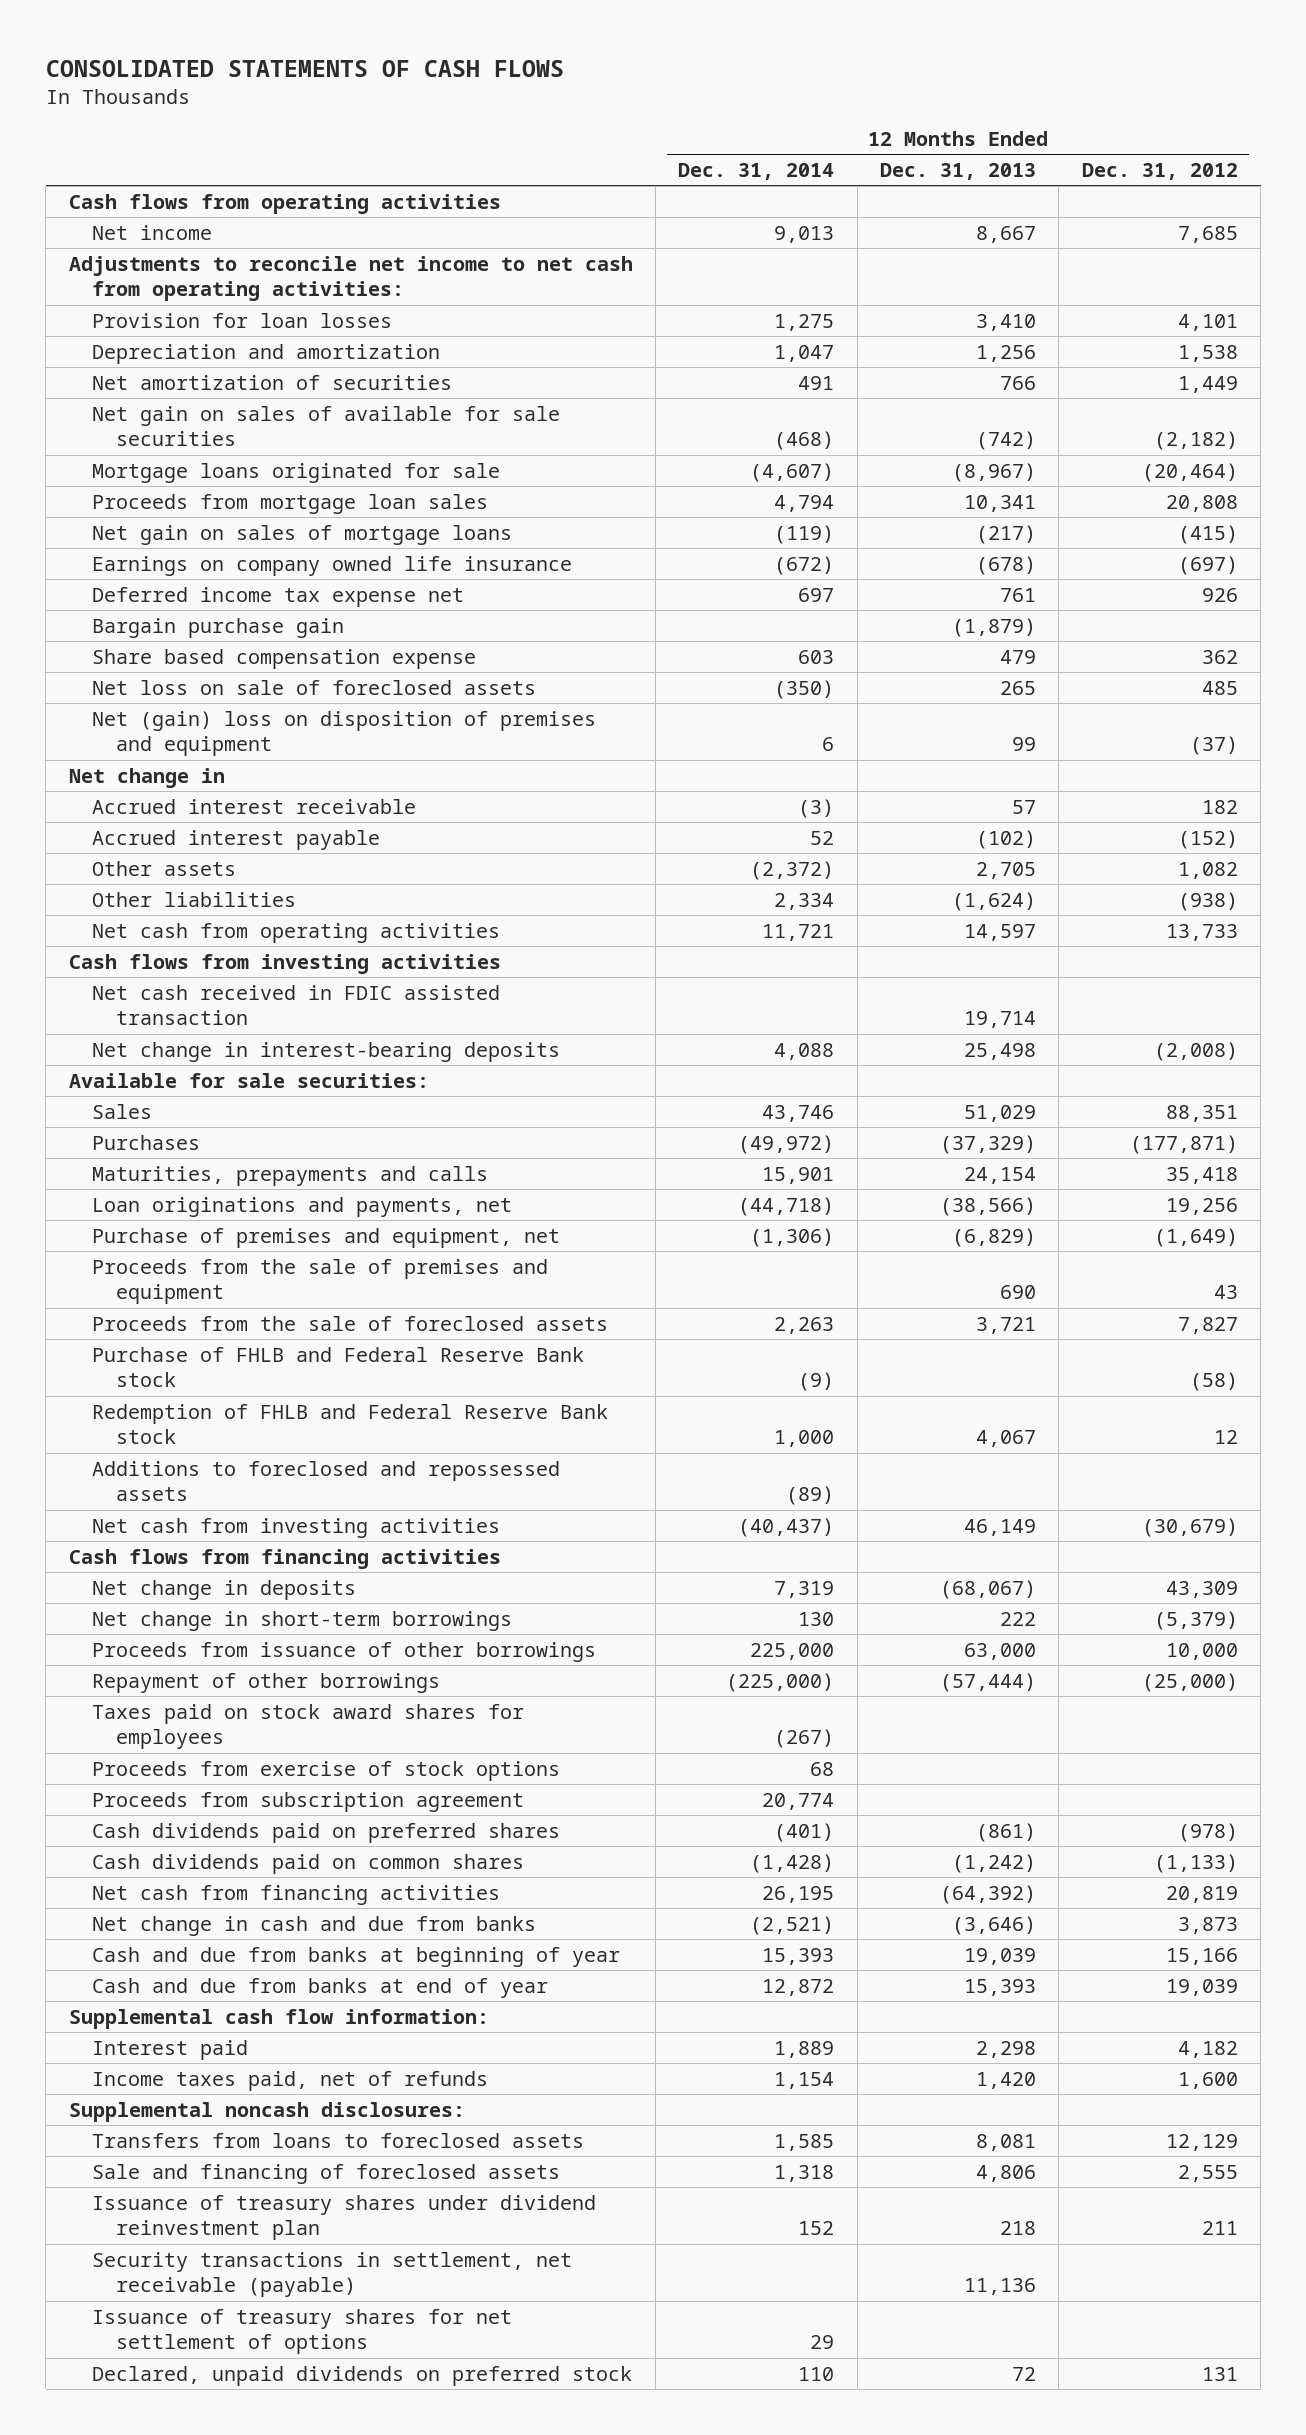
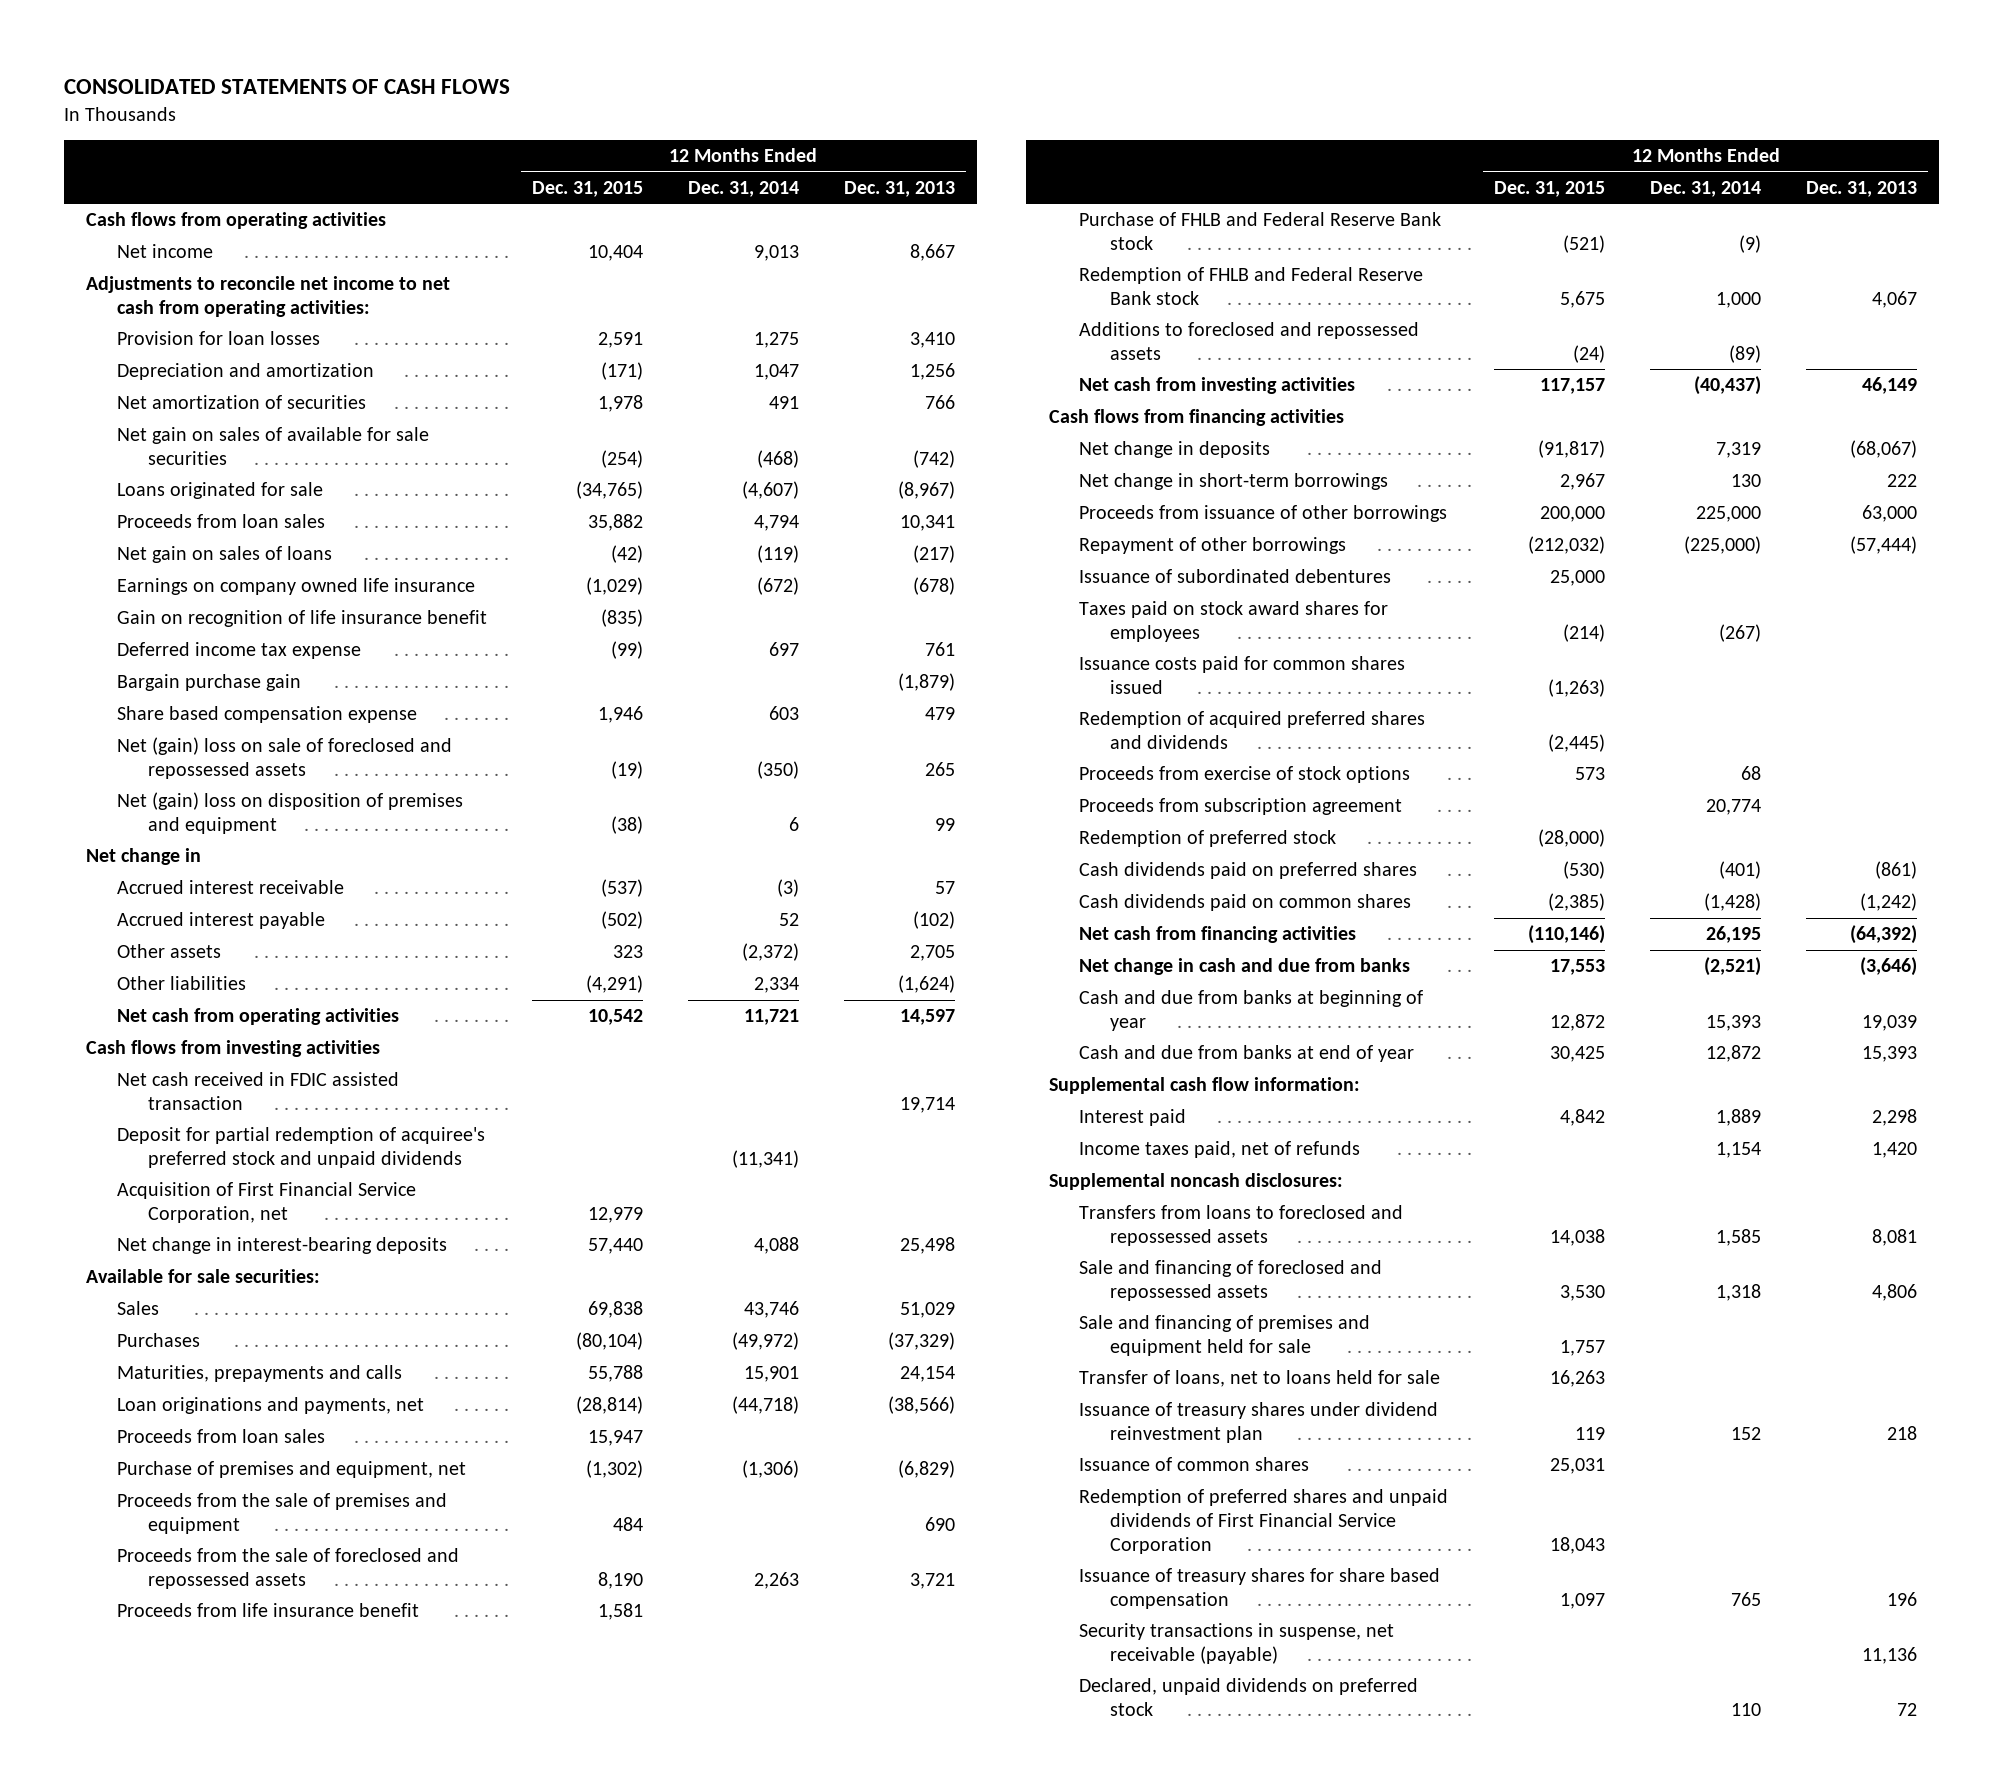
[1081,162,1238,180] Dec. 31, 2012 -> none
none -> [531,180,643,197] Dec. 31, 2015
[92,462,501,483] Mortgage loans originated for sale -> [116,482,323,500] Loans originated for sale
[92,493,489,514] Proceeds from mortgage loan sales -> [116,514,325,529] Proceeds from loan sales
[92,524,513,545] Net gain on sales of mortgage loans -> [116,546,332,564] Net gain on sales of loans
none -> [116,610,487,628] Gain on recognition of life insurance benefit
[92,586,465,607] Deferred income tax expense net -> [116,642,361,660] Deferred income tax expense
[92,679,537,695] Net loss on sale of foreclosed assets -> [116,737,452,779] Net (gain) loss on sale of foreclosed and repossessed assets
none -> [116,1127,485,1168] Deposit for partial redemption of acquiree's preferred stock and unpaid dividends
none -> [116,1182,416,1223] Acquisition of First Financial Service Corporation, net
none -> [116,1429,325,1444] Proceeds from loan sales
[92,1315,609,1331] Proceeds from the sale of foreclosed assets -> [116,1548,459,1589] Proceeds from the sale of foreclosed and repossessed assets
none -> [116,1603,419,1618] Proceeds from life insurance benefit
none -> [1079,569,1392,584] Issuance of subordinated debentures
none -> [1079,656,1406,694] Issuance costs paid for common shares issued
none -> [1079,711,1426,749] Redemption of acquired preferred shares and dividends
none -> [1079,830,1337,848] Redemption of preferred stock
[92,2132,585,2148] Transfers from loans to foreclosed assets -> [1079,1205,1404,1246] Transfers from loans to foreclosed and repossessed assets
[92,2163,561,2184] Sale and financing of foreclosed assets -> [1079,1260,1383,1301] Sale and financing of foreclosed and repossessed assets
none -> [1079,1315,1371,1356] Sale and financing of premises and equipment held for sale
none -> [1079,1370,1441,1388] Transfer of loans, net to loans held for sale
[92,2308,513,2355] Issuance of treasury shares for net settlement of options -> none
none -> [1079,1457,1310,1472] Issuance of common shares
none -> [1079,1489,1449,1554] Redemption of preferred shares and unpaid dividends of First Financial Service Corporation
none -> [1079,1568,1441,1609] Issuance of treasury shares for share based compensation
[92,2251,573,2298] Security transactions in settlement, net receivable (payable) -> [1079,1623,1395,1664] Security transactions in suspense, net receivable (payable)

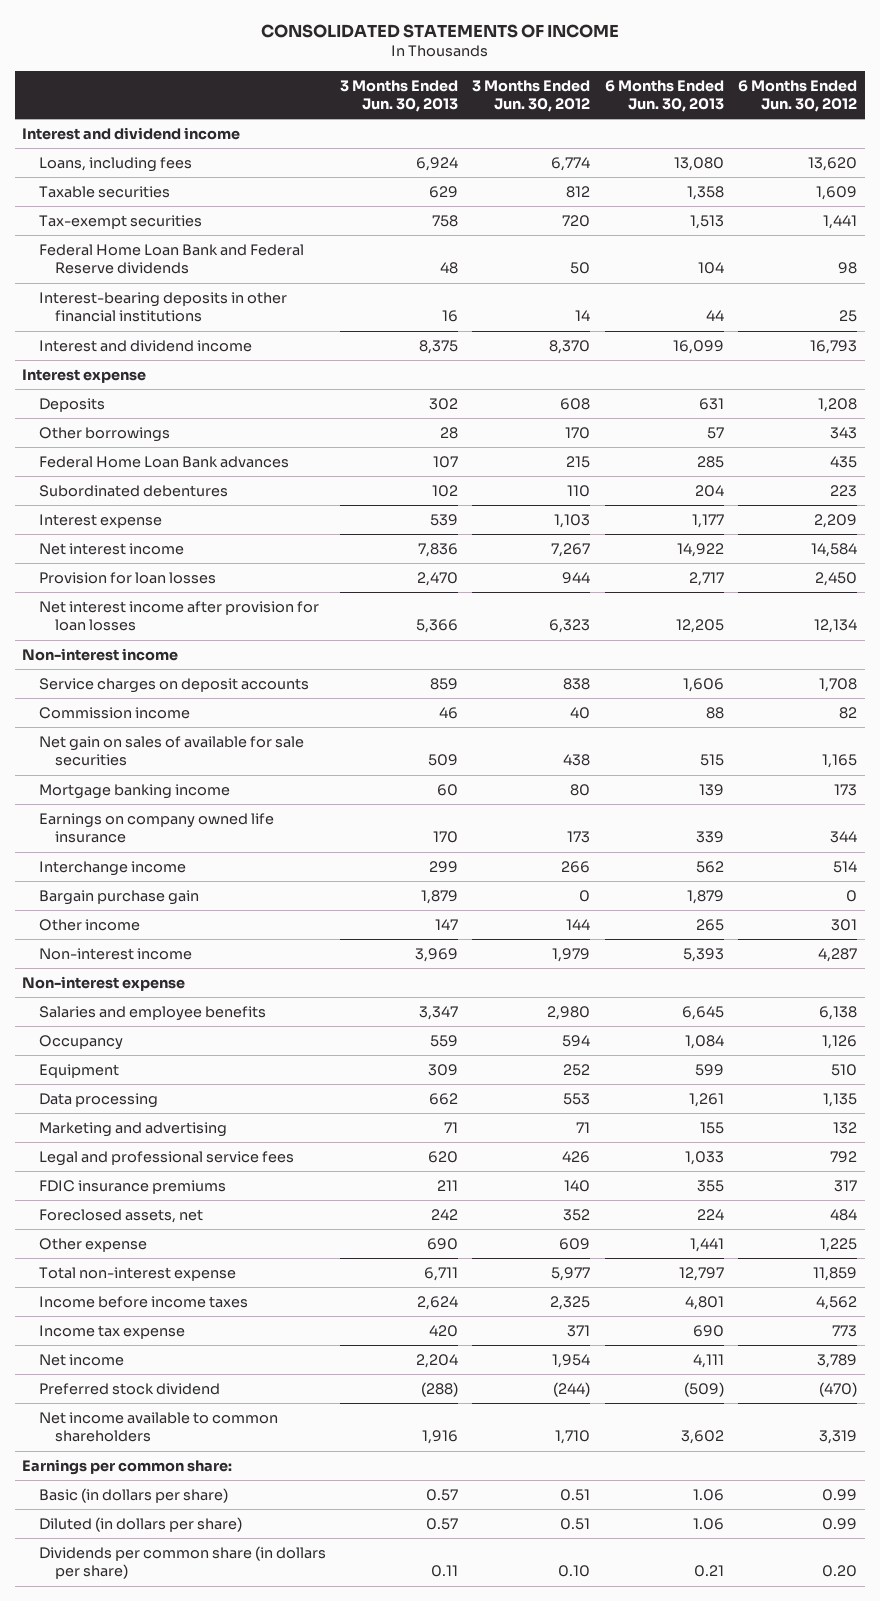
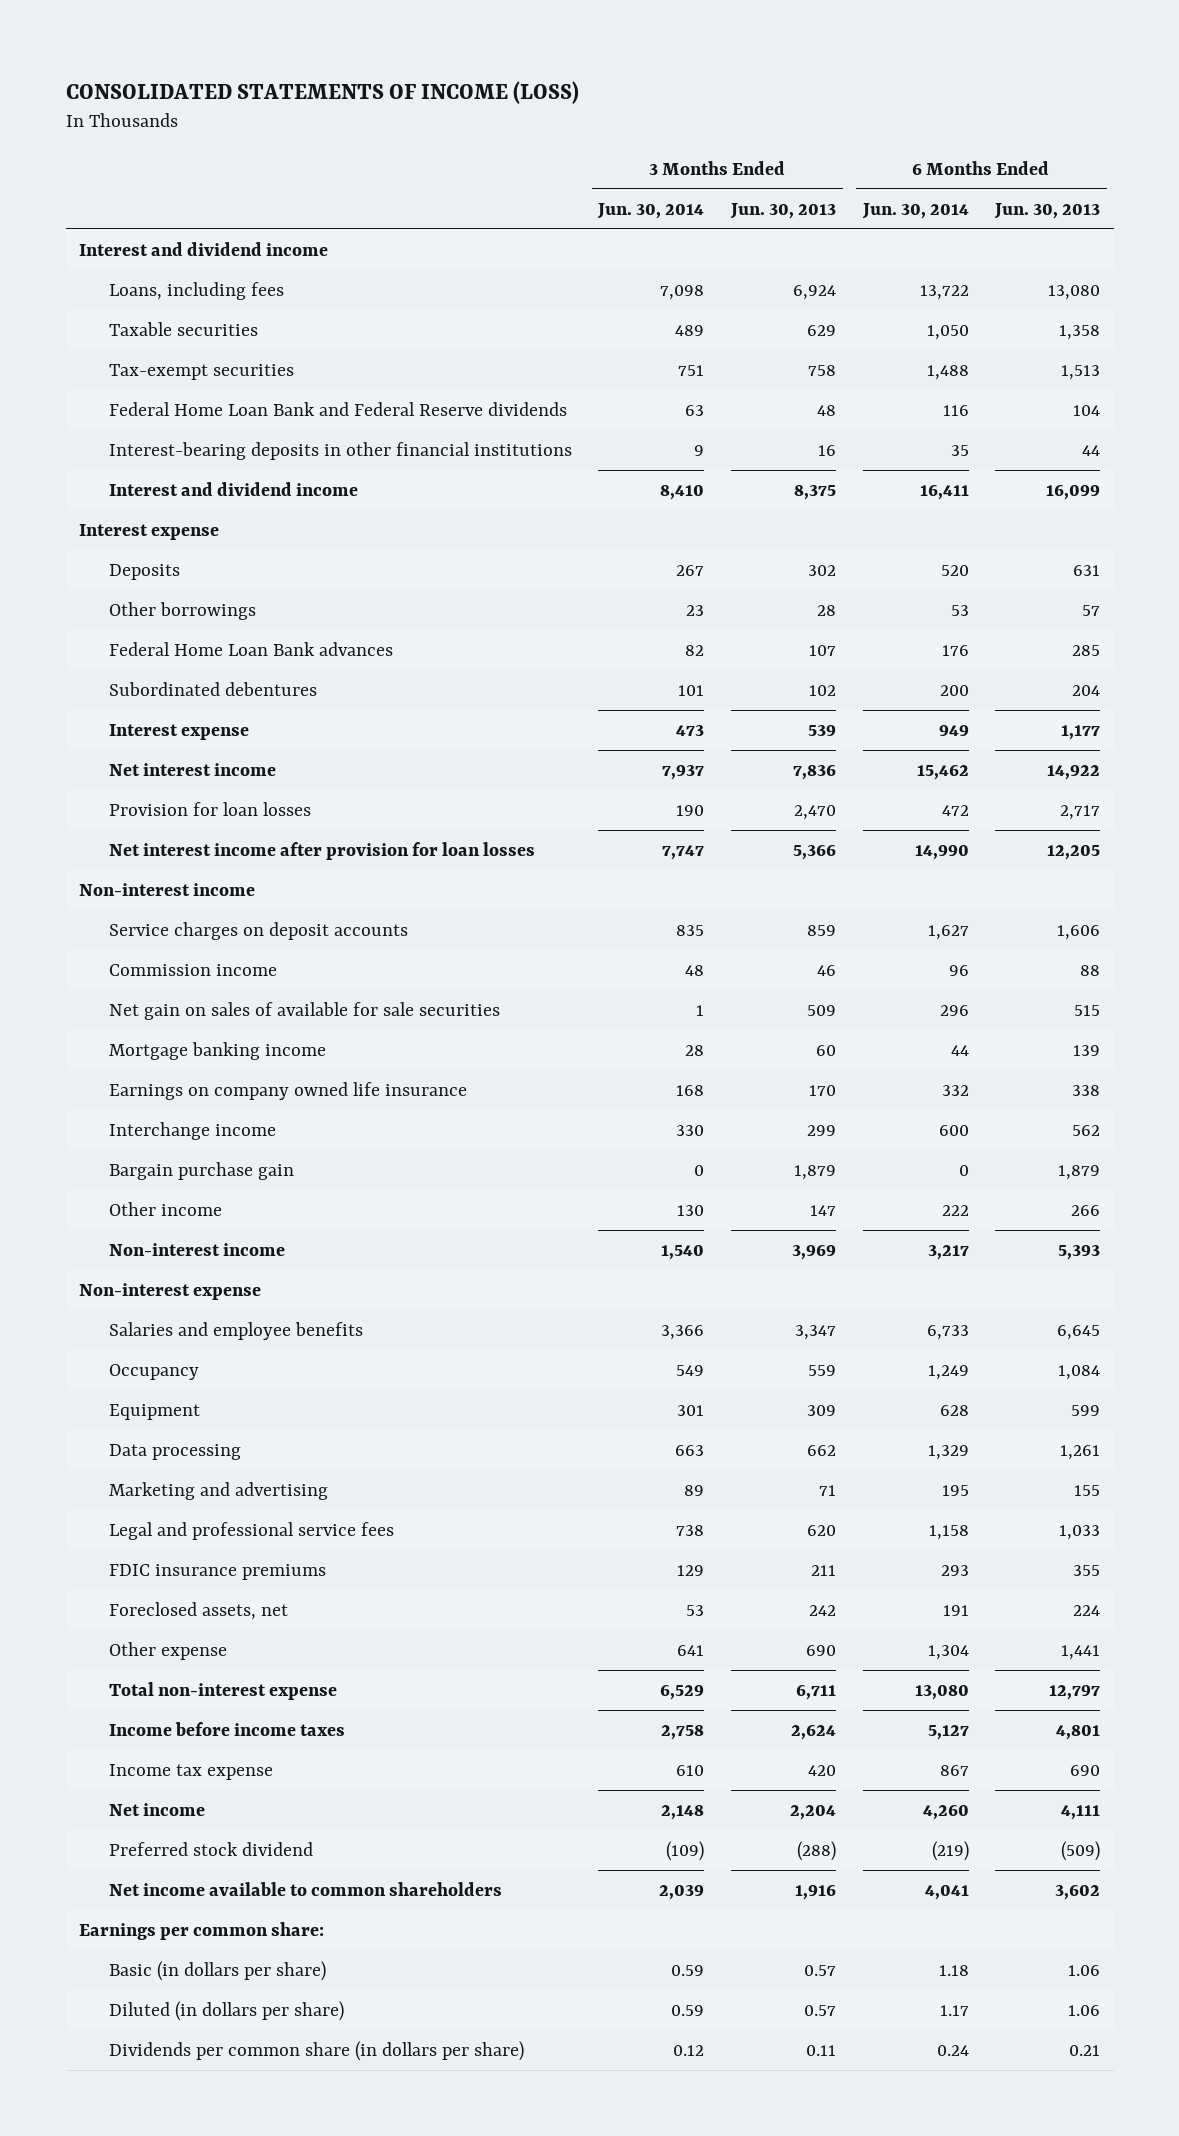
[260,24,619,39] CONSOLIDATED STATEMENTS OF INCOME -> [65,80,579,104] CONSOLIDATED STATEMENTS OF INCOME (LOSS)
[472,79,591,112] 3 Months Ended Jun. 30, 2012 -> none
[738,79,858,112] 6 Months Ended Jun. 30, 2012 -> none
none -> [597,202,705,219] Jun. 30, 2014
none -> [861,202,969,219] Jun. 30, 2014
[695,831,724,844] 339 -> [1072,1085,1101,1097] 338
[695,918,724,931] 265 -> [1071,1205,1101,1217] 266

